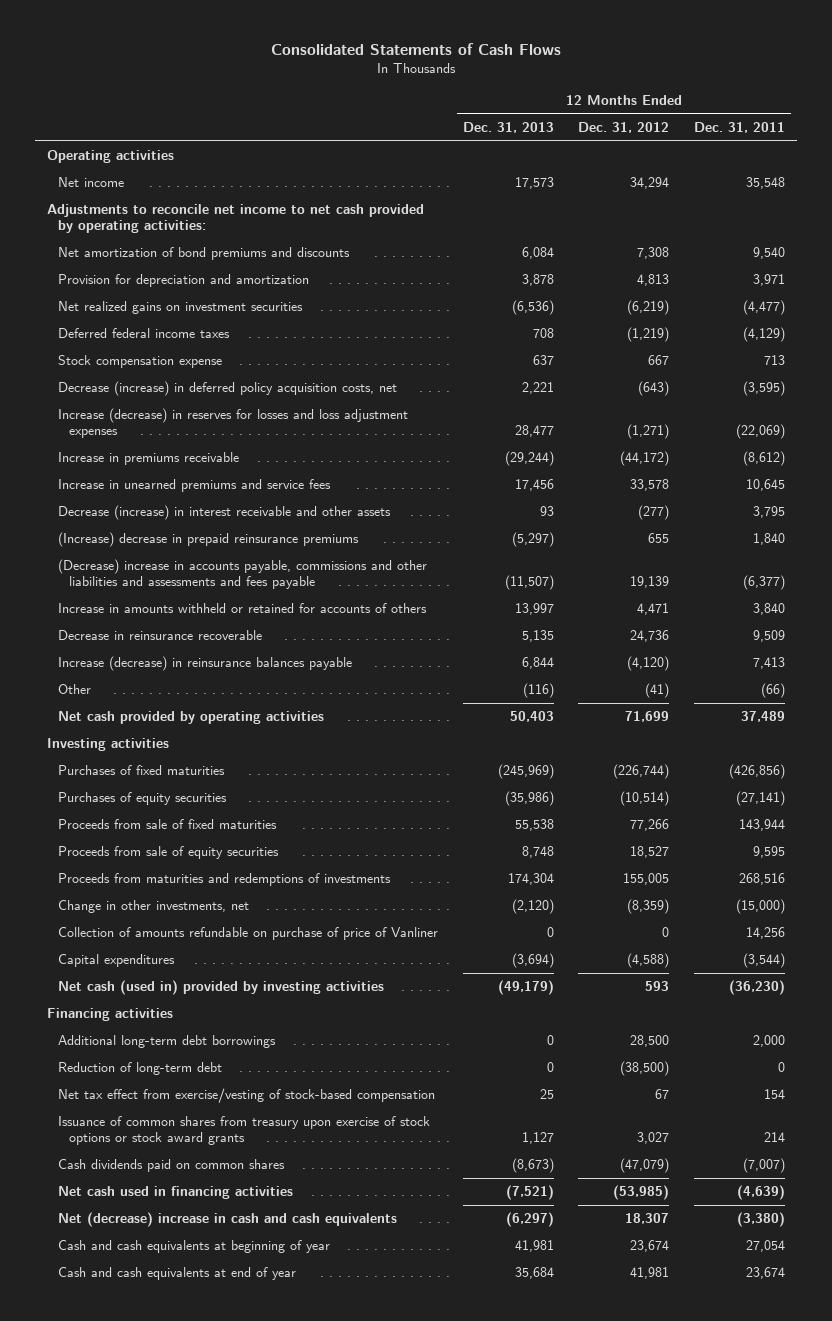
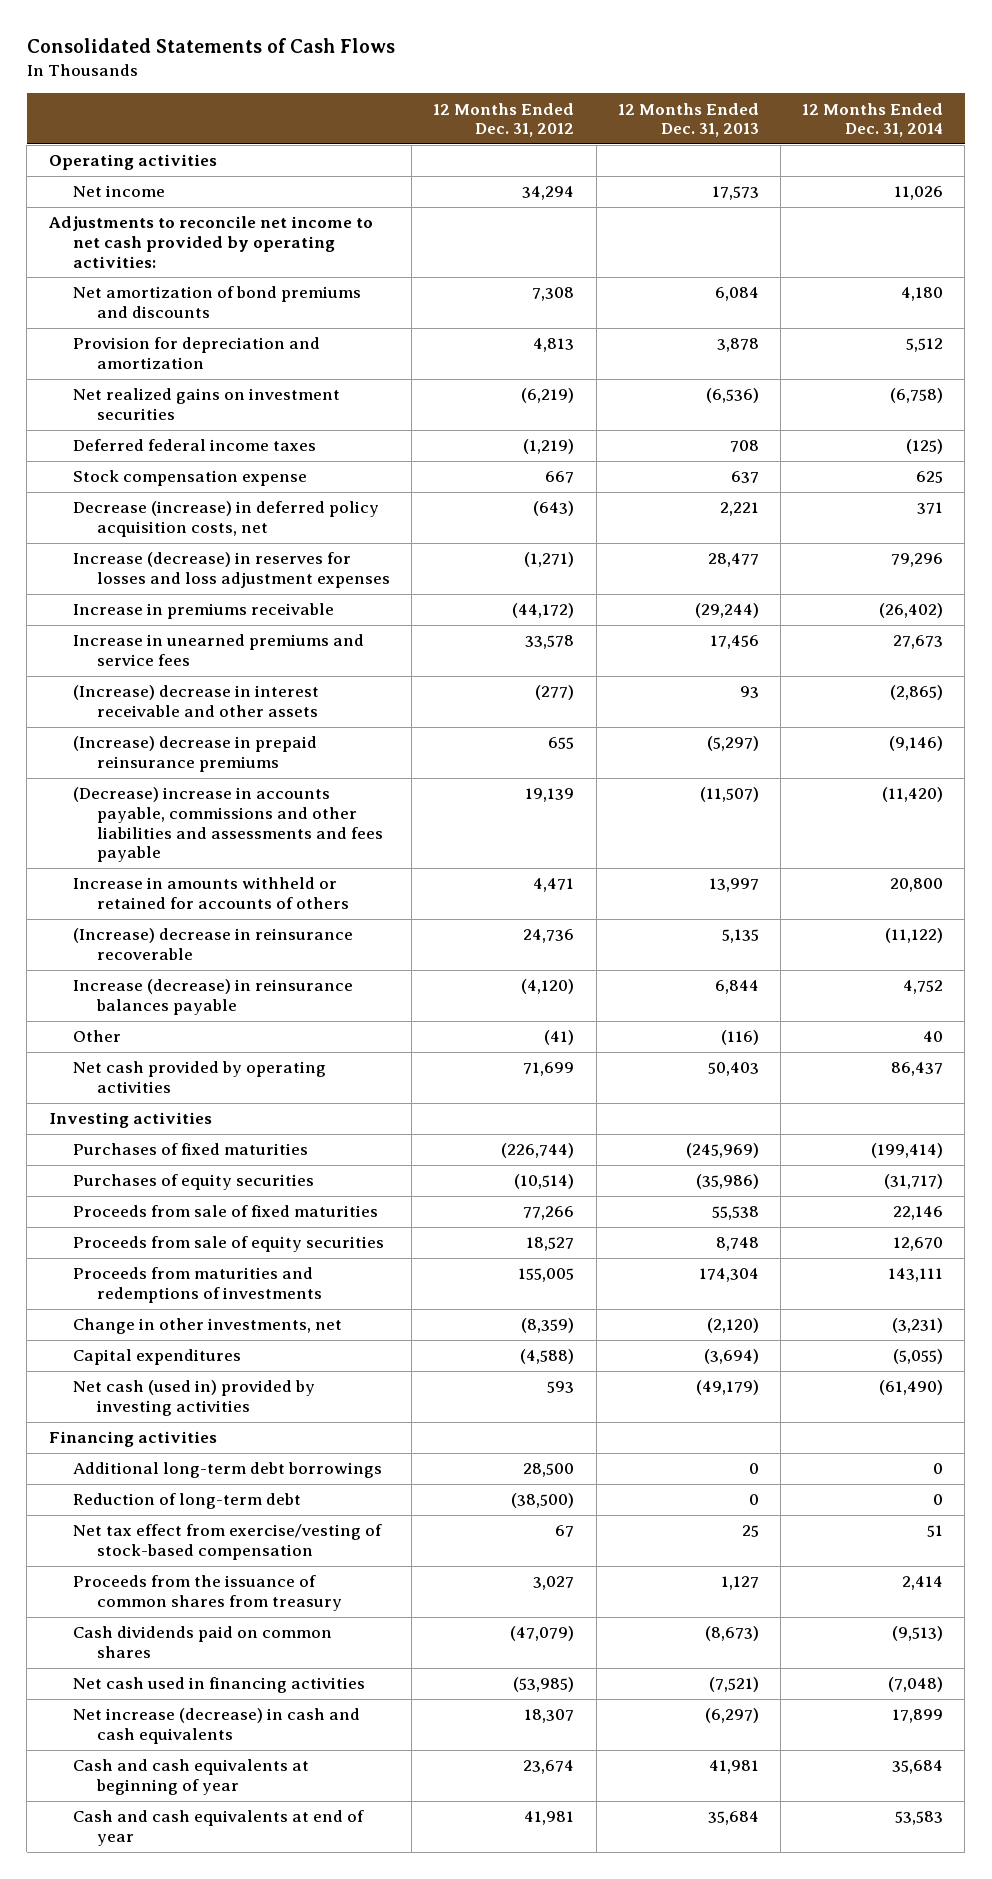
[693,121,785,133] Dec. 31, 2011 -> none
none -> [801,102,943,138] 12 Months Ended Dec. 31, 2014
[58,505,392,521] Decrease (increase) in interest receivable and other assets -> [72,685,319,718] (Increase) decrease in interest receivable and other assets
[58,630,263,641] Decrease in reinsurance recoverable -> [72,928,353,961] (Increase) decrease in reinsurance recoverable
[58,927,439,941] Collection of amounts refundable on purchase of price of Vanliner -> none
[58,1116,431,1146] Issuance of common shares from treasury upon exercise of stock options or stock award grants -> [72,1575,343,1612] Proceeds from the issuance of common shares from treasury
[58,1212,398,1228] Net (decrease) increase in cash and cash equivalents -> [72,1708,360,1745] Net increase (decrease) in cash and cash equivalents

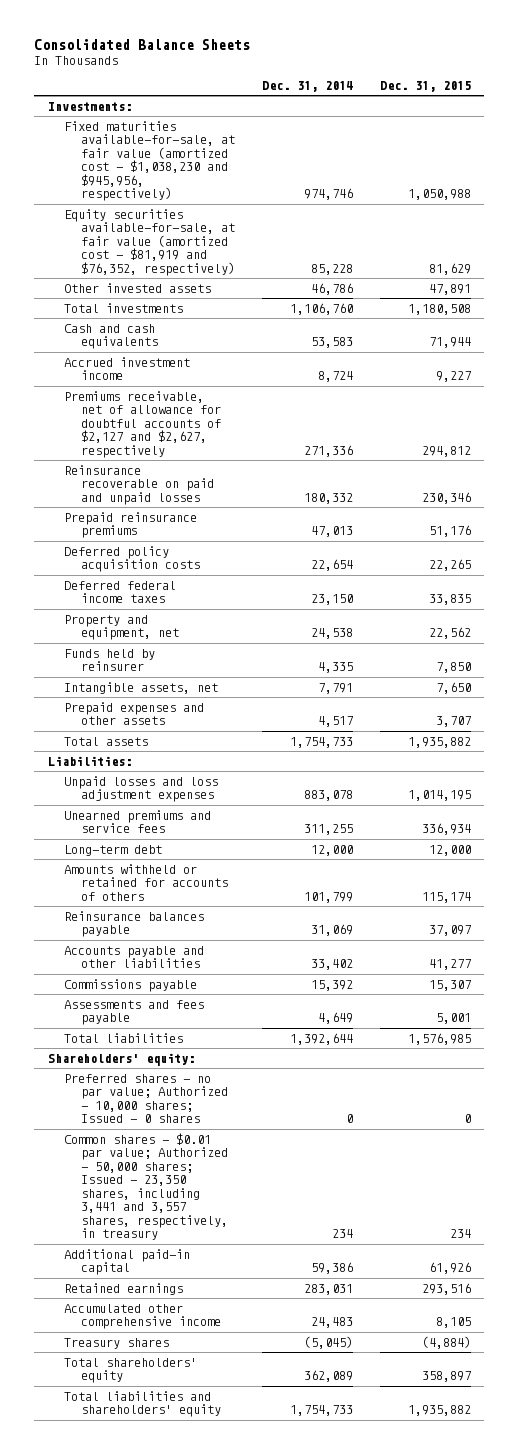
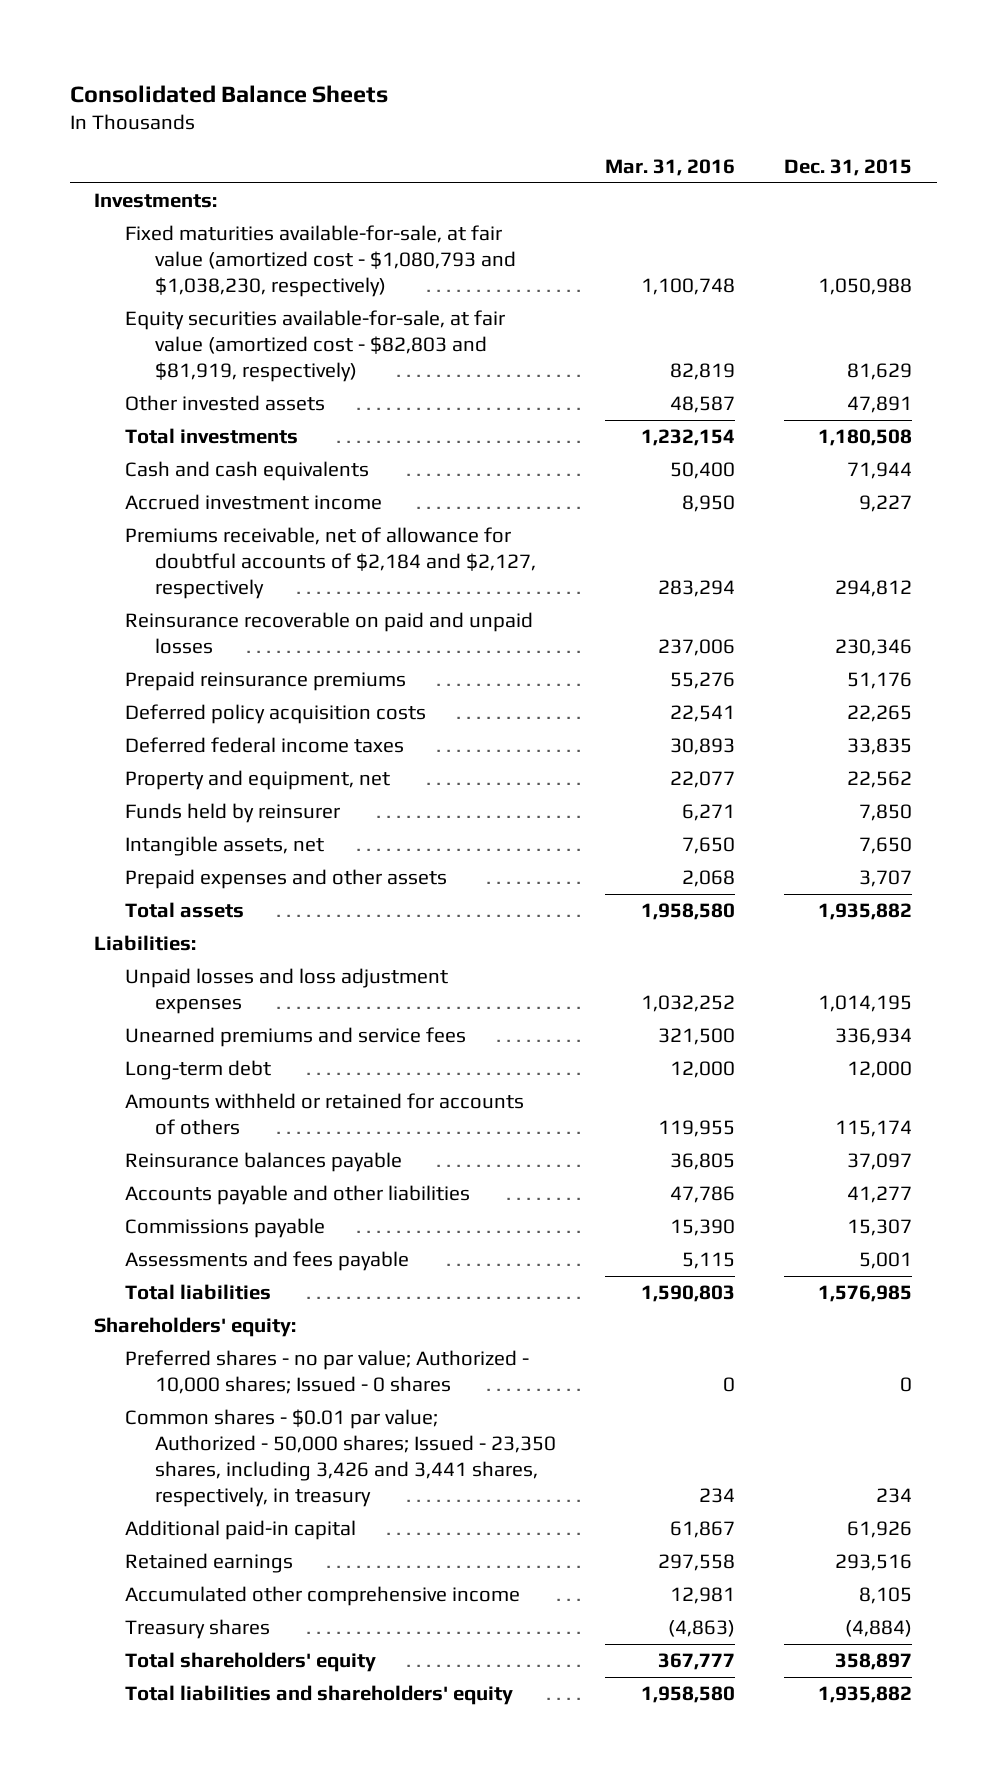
[261,81,353,93] Dec. 31, 2014 -> none
none -> [605,158,736,176] Mar. 31, 2016
[64,120,235,202] Fixed maturities available-for-sale, at fair value (amortized cost - $1,038,230 and $945,956, respectively) -> [124,225,516,297] Fixed maturities available-for-sale, at fair value (amortized cost - $1,080,793 and $1,038,230, respectively)
[64,208,235,276] Equity securities available-for-sale, at fair value (amortized cost - $81,919 and $76,352, respectively) -> [124,310,505,382] Equity securities available-for-sale, at fair value (amortized cost - $82,803 and $81,919, respectively)
[64,390,221,458] Premiums receivable, net of allowance for doubtful accounts of $2,127 and $2,627, respectively -> [124,527,536,599] Premiums receivable, net of allowance for doubtful accounts of $2,184 and $2,127, respectively
[64,1132,228,1241] Common shares - $0.01 par value; Authorized - 50,000 shares; Issued - 23,350 shares, including 3,441 and 3,557 shares, respectively, in treasury -> [124,1409,556,1507] Common shares - $0.01 par value; Authorized - 50,000 shares; Issued - 23,350 shares, including 3,426 and 3,441 shares, respectively, in treasury

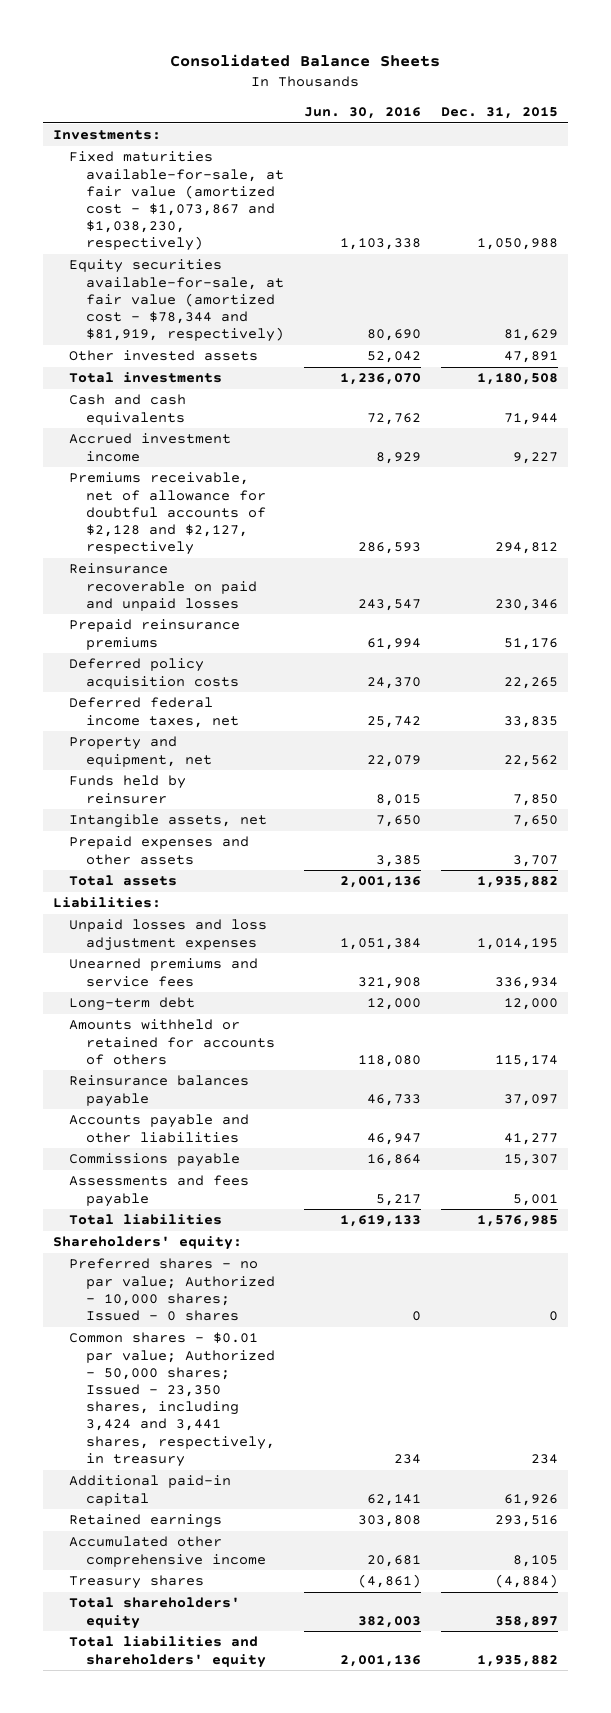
[605,158,736,176] Mar. 31, 2016 -> none
none -> [303,107,421,120] Jun. 30, 2016
[124,225,516,297] Fixed maturities available-for-sale, at fair value (amortized cost - $1,080,793 and $1,038,230, respectively) -> [69,151,284,252] Fixed maturities available-for-sale, at fair value (amortized cost - $1,073,867 and $1,038,230, respectively)
[124,310,505,382] Equity securities available-for-sale, at fair value (amortized cost - $82,803 and $81,919, respectively) -> [69,259,284,343] Equity securities available-for-sale, at fair value (amortized cost - $78,344 and $81,919, respectively)
[124,527,536,599] Premiums receivable, net of allowance for doubtful accounts of $2,184 and $2,127, respectively -> [69,472,266,556] Premiums receivable, net of allowance for doubtful accounts of $2,128 and $2,127, respectively
[124,737,404,754] Deferred federal income taxes -> [69,697,239,728] Deferred federal income taxes, net
[124,1409,556,1507] Common shares - $0.01 par value; Authorized - 50,000 shares; Issued - 23,350 shares, including 3,426 and 3,441 shares, respectively, in treasury -> [69,1332,275,1467] Common shares - $0.01 par value; Authorized - 50,000 shares; Issued - 23,350 shares, including 3,424 and 3,441 shares, respectively, in treasury

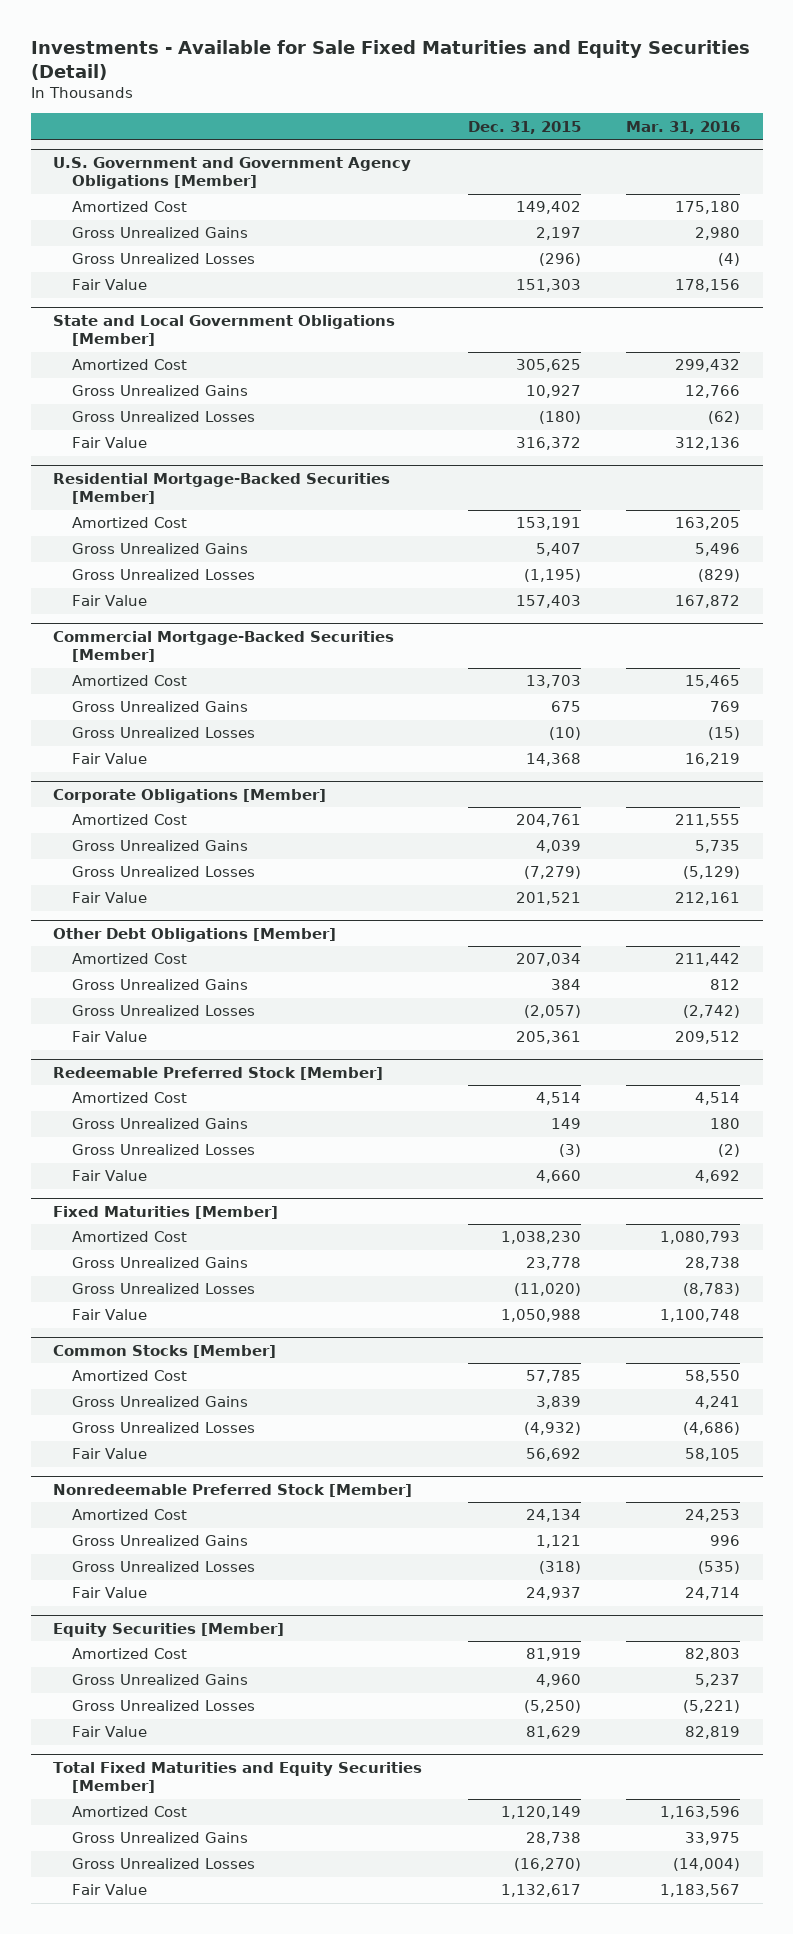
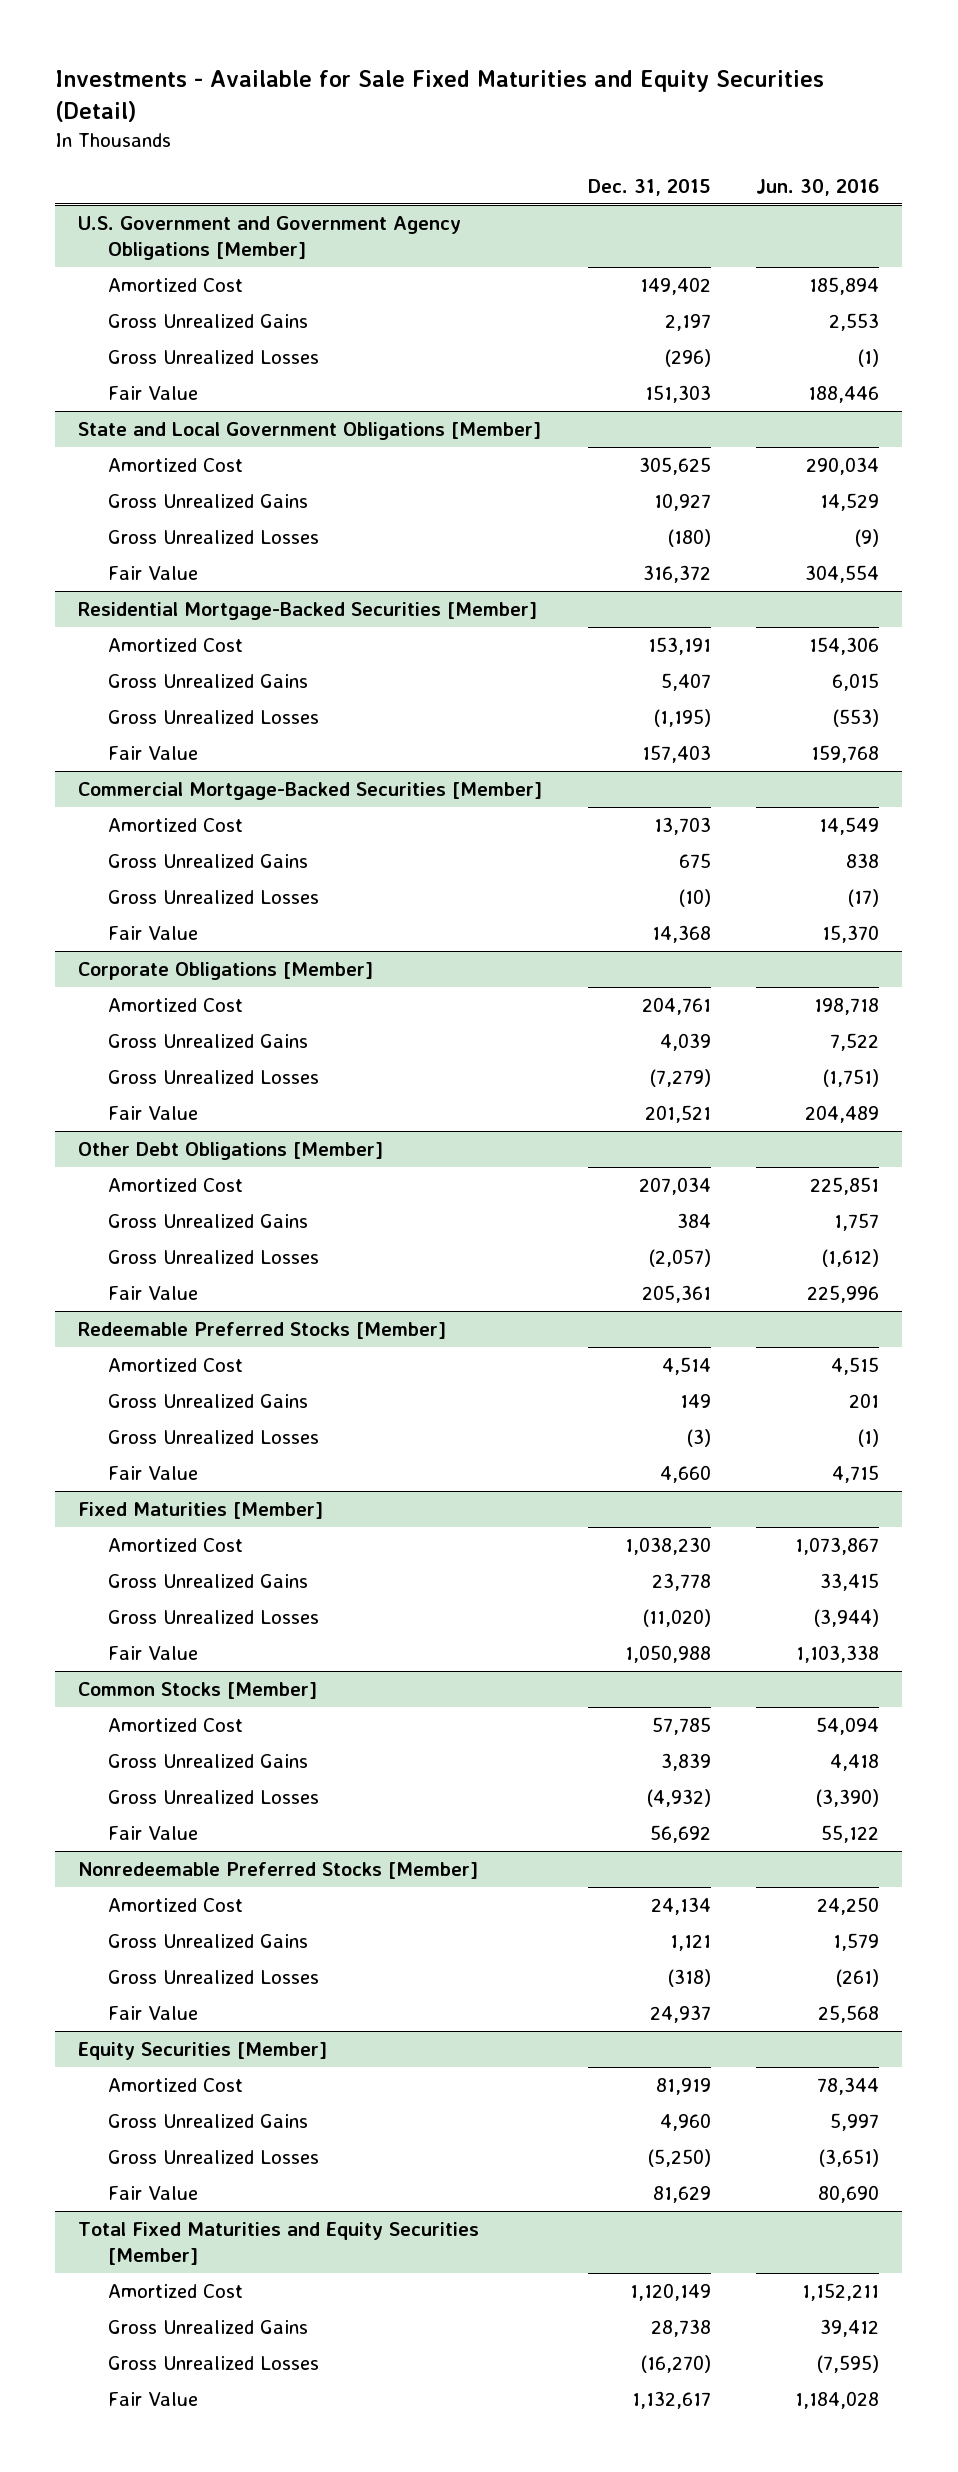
[625,120,740,134] Mar. 31, 2016 -> none
none -> [756,178,880,196] Jun. 30, 2016
[53,1066,384,1080] Redeemable Preferred Stock [Member] -> [78,1322,447,1340] Redeemable Preferred Stocks [Member]
[53,1483,413,1497] Nonredeemable Preferred Stock [Member] -> [78,1862,479,1880] Nonredeemable Preferred Stocks [Member]

